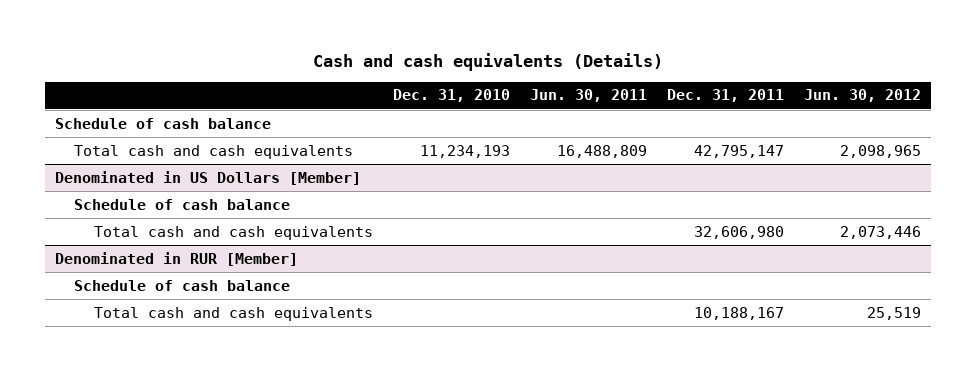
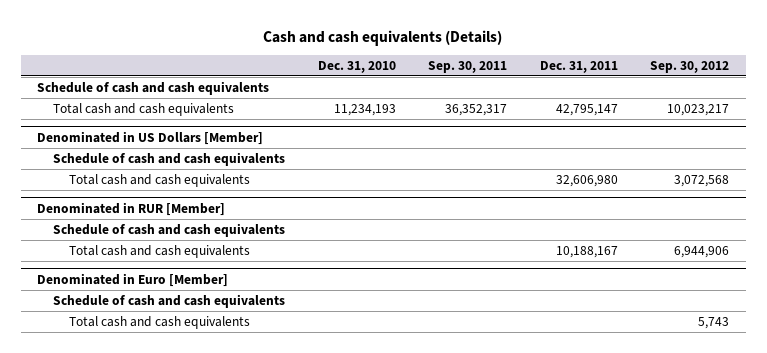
[529,89,647,103] Jun. 30, 2011 -> none
[803,89,921,103] Jun. 30, 2012 -> none
none -> [428,60,508,73] Sep. 30, 2011
none -> [650,60,730,73] Sep. 30, 2012
[54,117,271,129] Schedule of cash balance -> [37,80,270,95] Schedule of cash and cash equivalents
[74,198,291,210] Schedule of cash balance -> [53,151,286,166] Schedule of cash and cash equivalents
[74,279,291,291] Schedule of cash balance -> [53,222,286,237] Schedule of cash and cash equivalents
none -> [37,272,229,287] Denominated in Euro [Member]
none -> [53,293,286,308] Schedule of cash and cash equivalents
none -> [68,315,250,329] Total cash and cash equivalents

